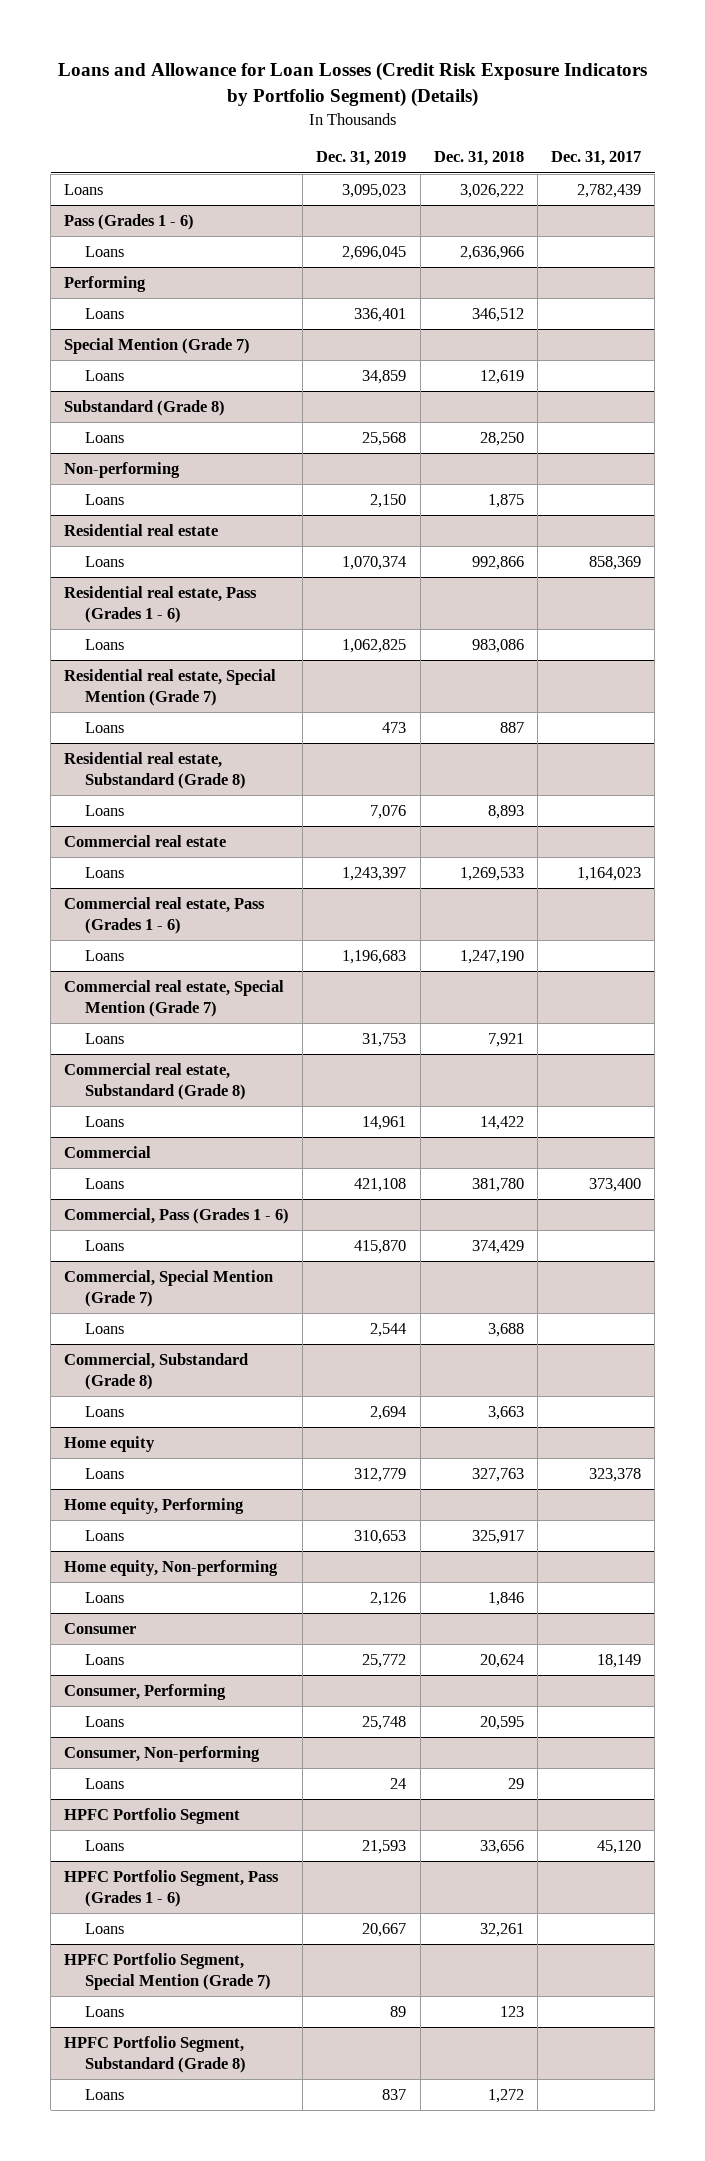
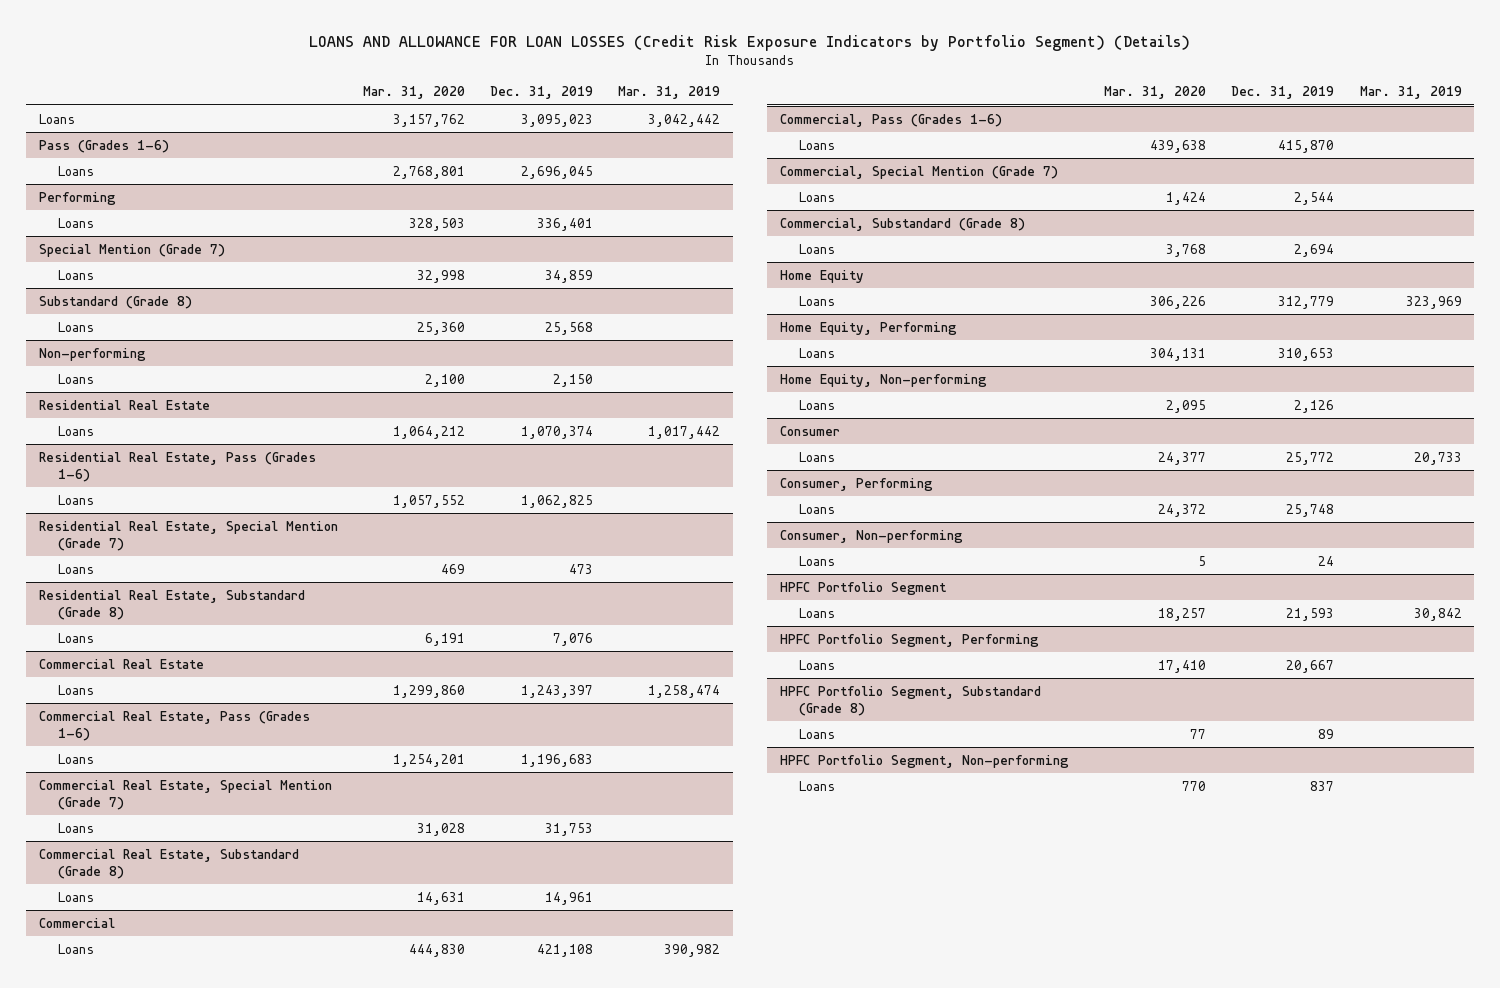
[57,62,647,108] Loans and Allowance for Loan Losses (Credit Risk Exposure Indicators by Portfolio Segment) (Details) -> [309,35,1191,52] LOANS AND ALLOWANCE FOR LOAN LOSSES (Credit Risk Exposure Indicators by Portfolio Segment) (Details)
[433,151,524,167] Dec. 31, 2018 -> none
[550,151,641,167] Dec. 31, 2017 -> none
none -> [362,86,465,100] Mar. 31, 2020
none -> [618,86,721,100] Mar. 31, 2019
[64,213,195,230] Pass (Grades 1 - 6) -> [38,139,169,153] Pass (Grades 1-6)
[64,523,219,536] Residential real estate -> [38,399,210,410] Residential Real Estate
[64,585,258,623] Residential real estate, Pass (Grades 1 - 6) -> [38,451,316,483] Residential Real Estate, Pass (Grades 1-6)
[64,668,277,706] Residential real estate, Special Mention (Grade 7) -> [38,520,338,552] Residential Real Estate, Special Mention (Grade 7)
[64,751,247,789] Residential real estate, Substandard (Grade 8) -> [38,589,305,621] Residential Real Estate, Substandard (Grade 8)
[64,834,227,847] Commercial real estate -> [38,658,204,669] Commercial Real Estate
[64,896,266,934] Commercial real estate, Pass (Grades 1 - 6) -> [38,710,310,742] Commercial Real Estate, Pass (Grades 1-6)
[64,979,285,1017] Commercial real estate, Special Mention (Grade 7) -> [38,779,332,811] Commercial Real Estate, Special Mention (Grade 7)
[64,1062,247,1100] Commercial real estate, Substandard (Grade 8) -> [38,848,299,880] Commercial Real Estate, Substandard (Grade 8)
[64,1207,290,1224] Commercial, Pass (Grades 1 - 6) -> [779,113,1002,127] Commercial, Pass (Grades 1-6)
[64,1435,156,1452] Home equity -> [779,269,864,283] Home Equity
[64,1497,245,1514] Home equity, Performing -> [779,321,957,335] Home Equity, Performing
[64,1559,279,1576] Home equity, Non-performing -> [779,373,987,387] Home Equity, Non-performing
[64,1869,280,1907] HPFC Portfolio Segment, Pass (Grades 1 - 6) -> none
none -> [779,633,1039,647] HPFC Portfolio Segment, Performing
[64,1952,272,1990] HPFC Portfolio Segment, Special Mention (Grade 7) -> none
[85,2005,125,2017] Loans -> none
none -> [799,728,836,739] Loans
none -> [779,754,1069,768] HPFC Portfolio Segment, Non-performing

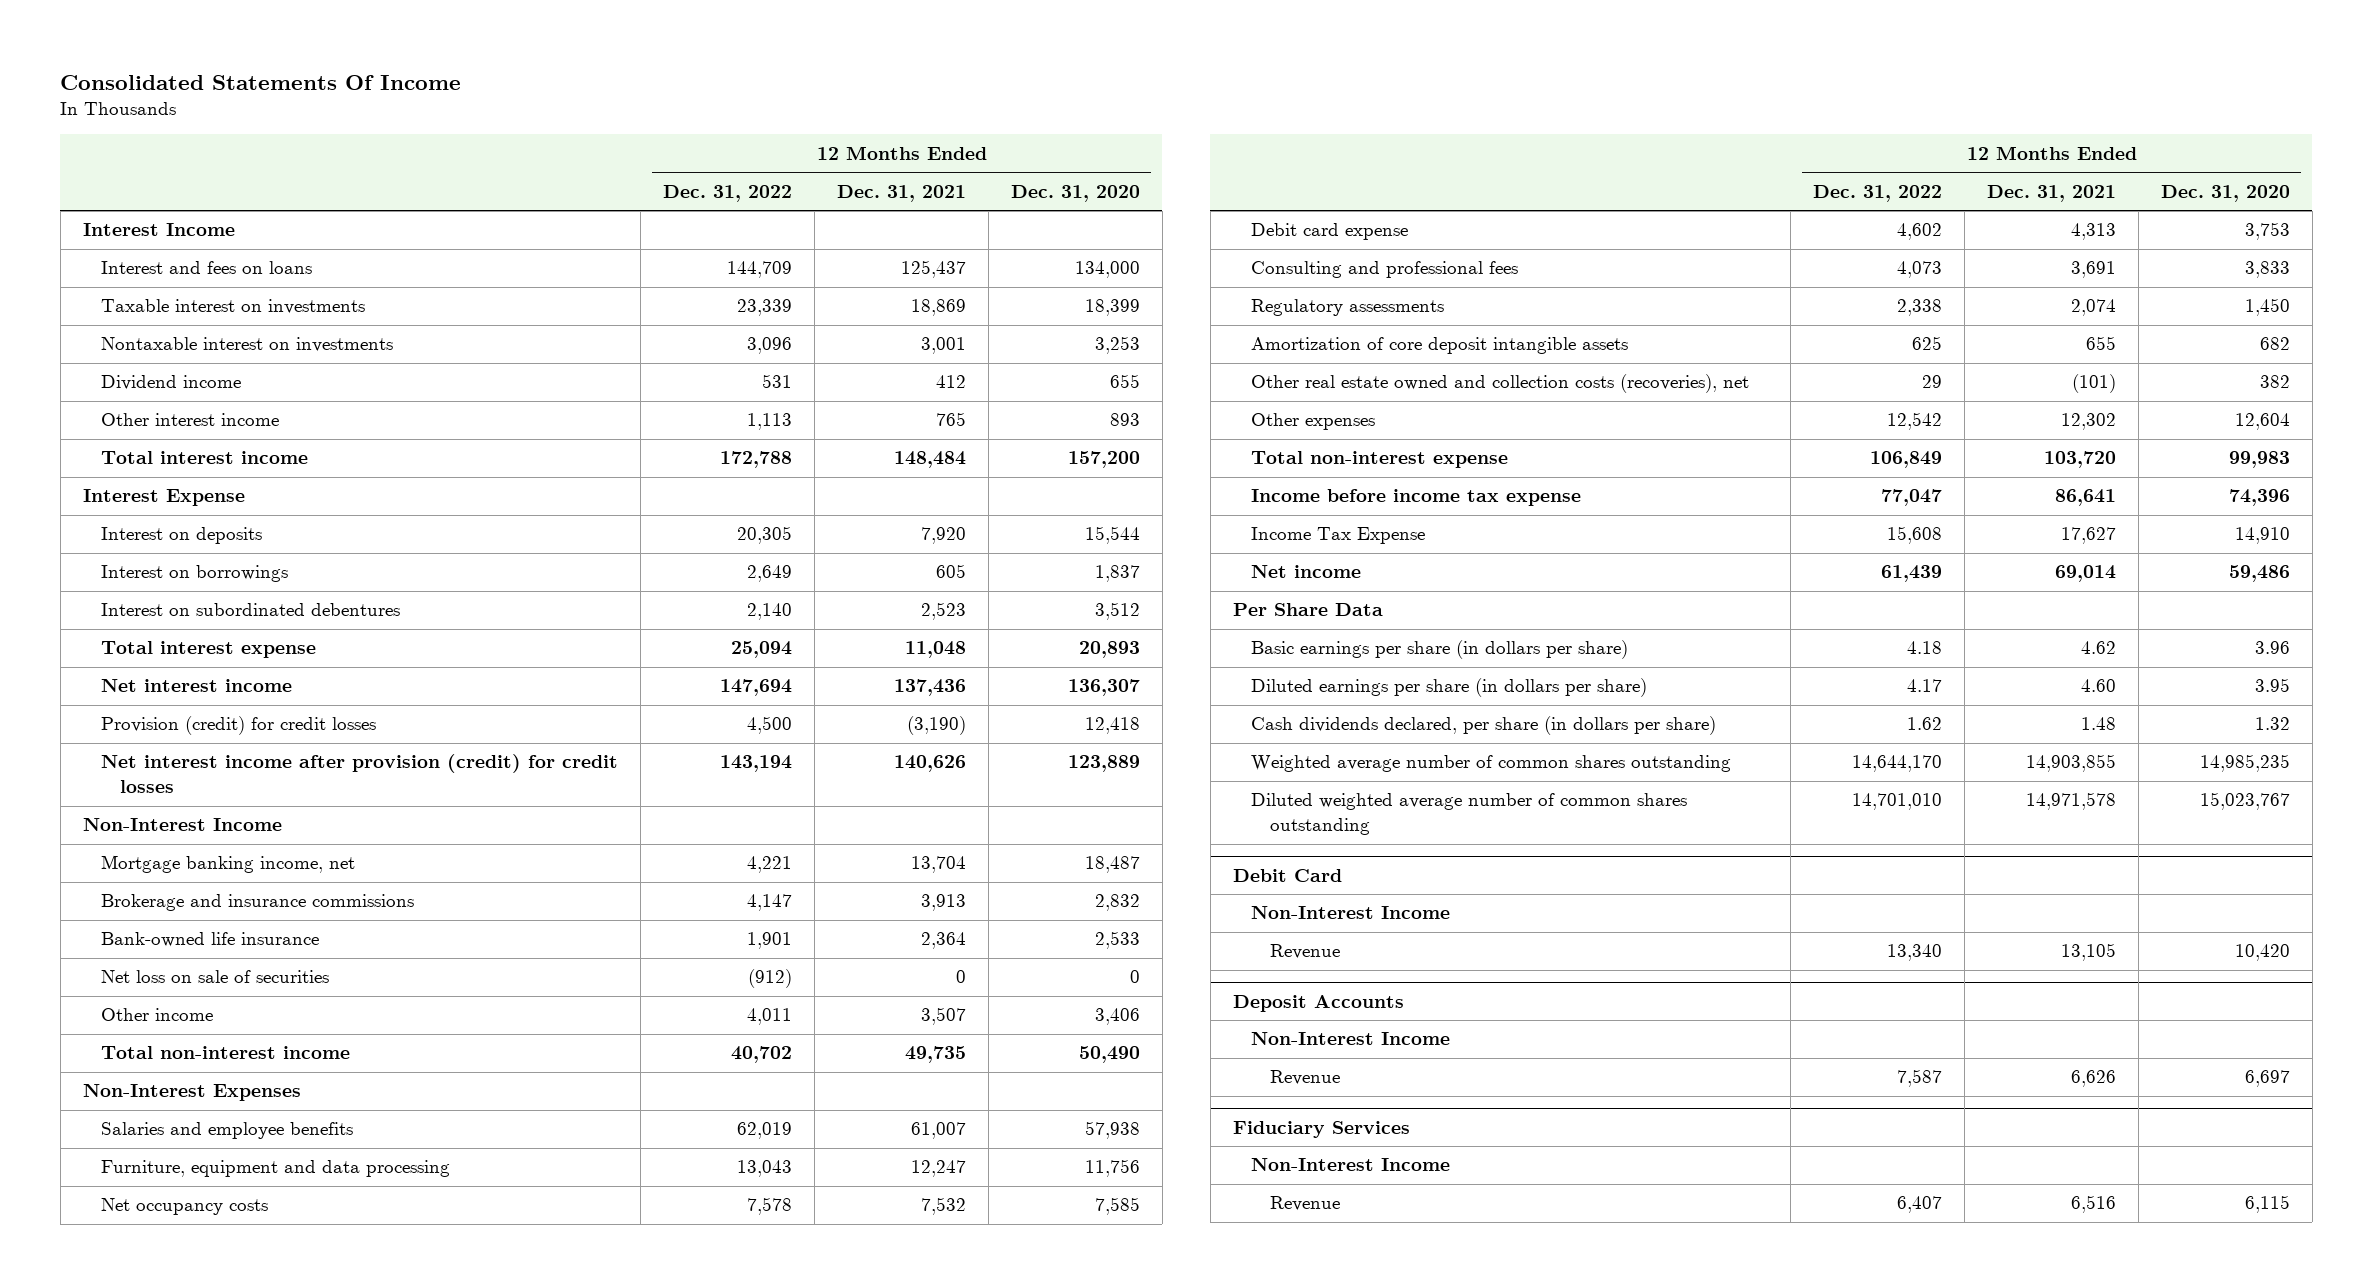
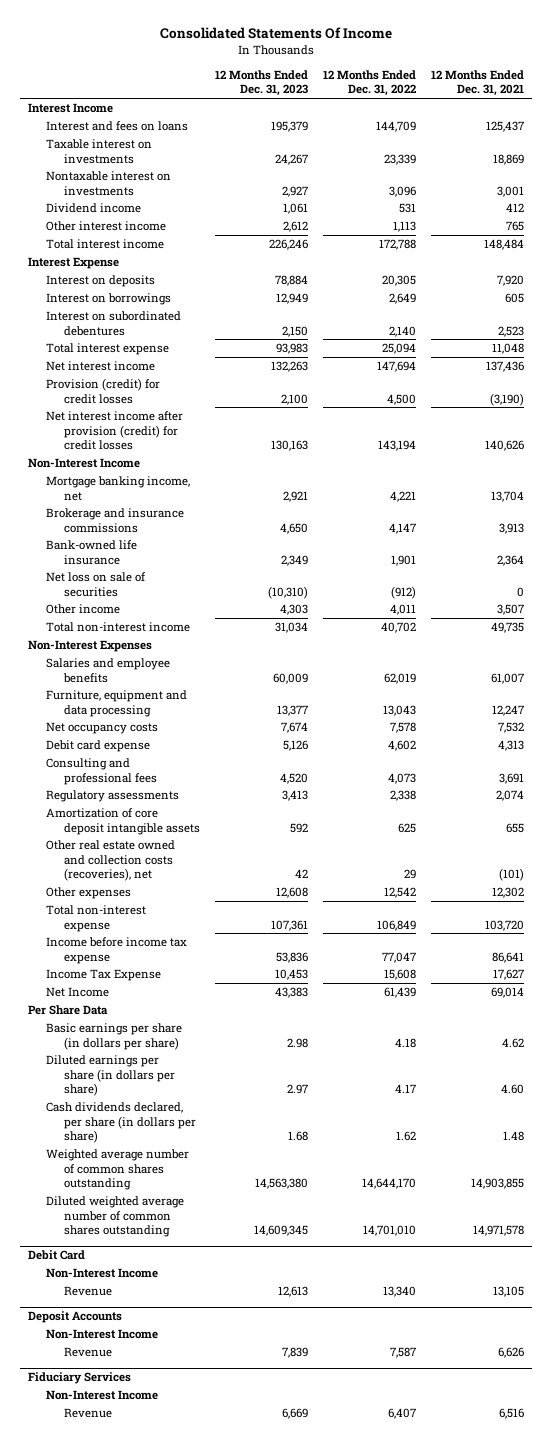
[1011,184,1141,202] Dec. 31, 2020 -> none
none -> [214,69,308,97] 12 Months Ended Dec. 31, 2023
[1251,565,1362,579] Net income -> [45,987,109,998] Net Income

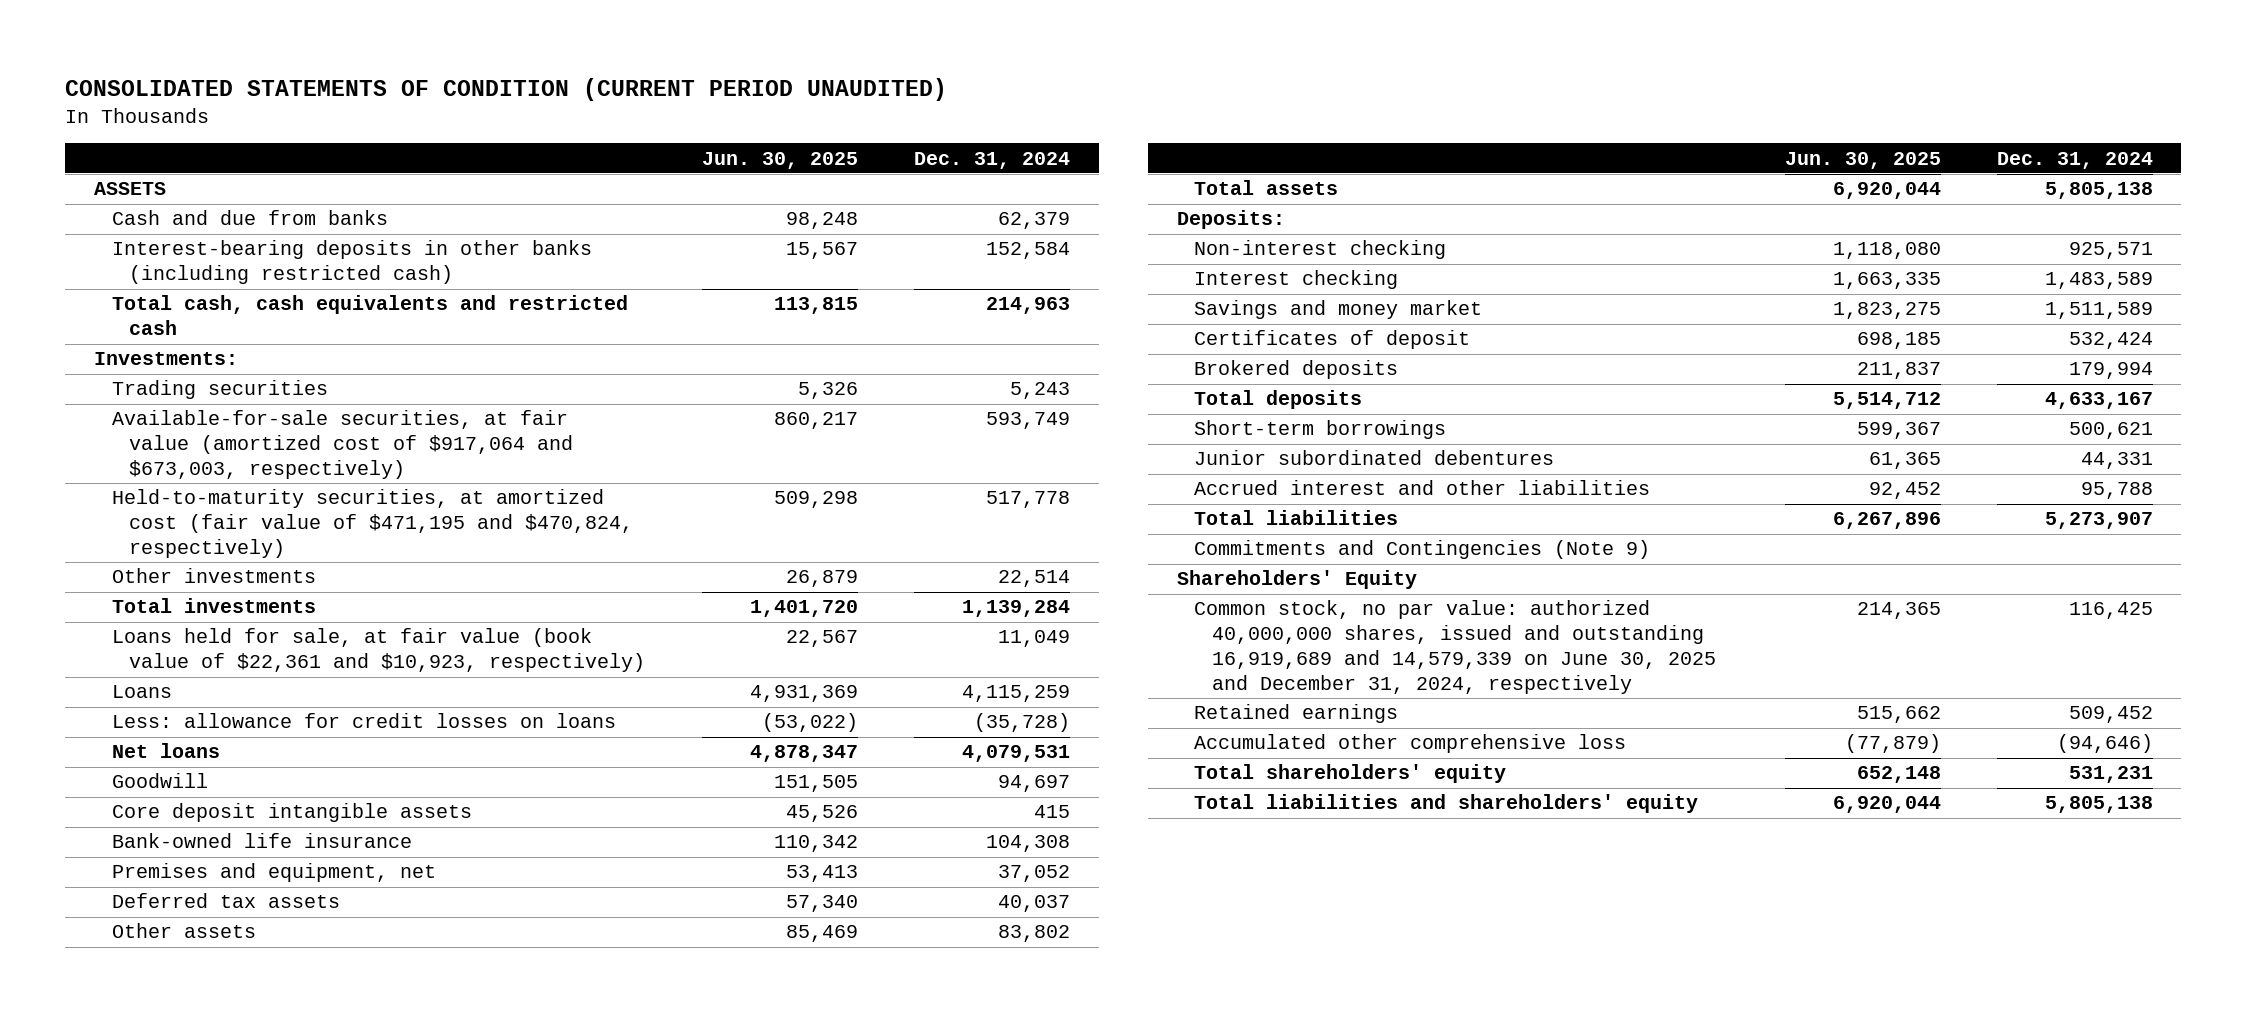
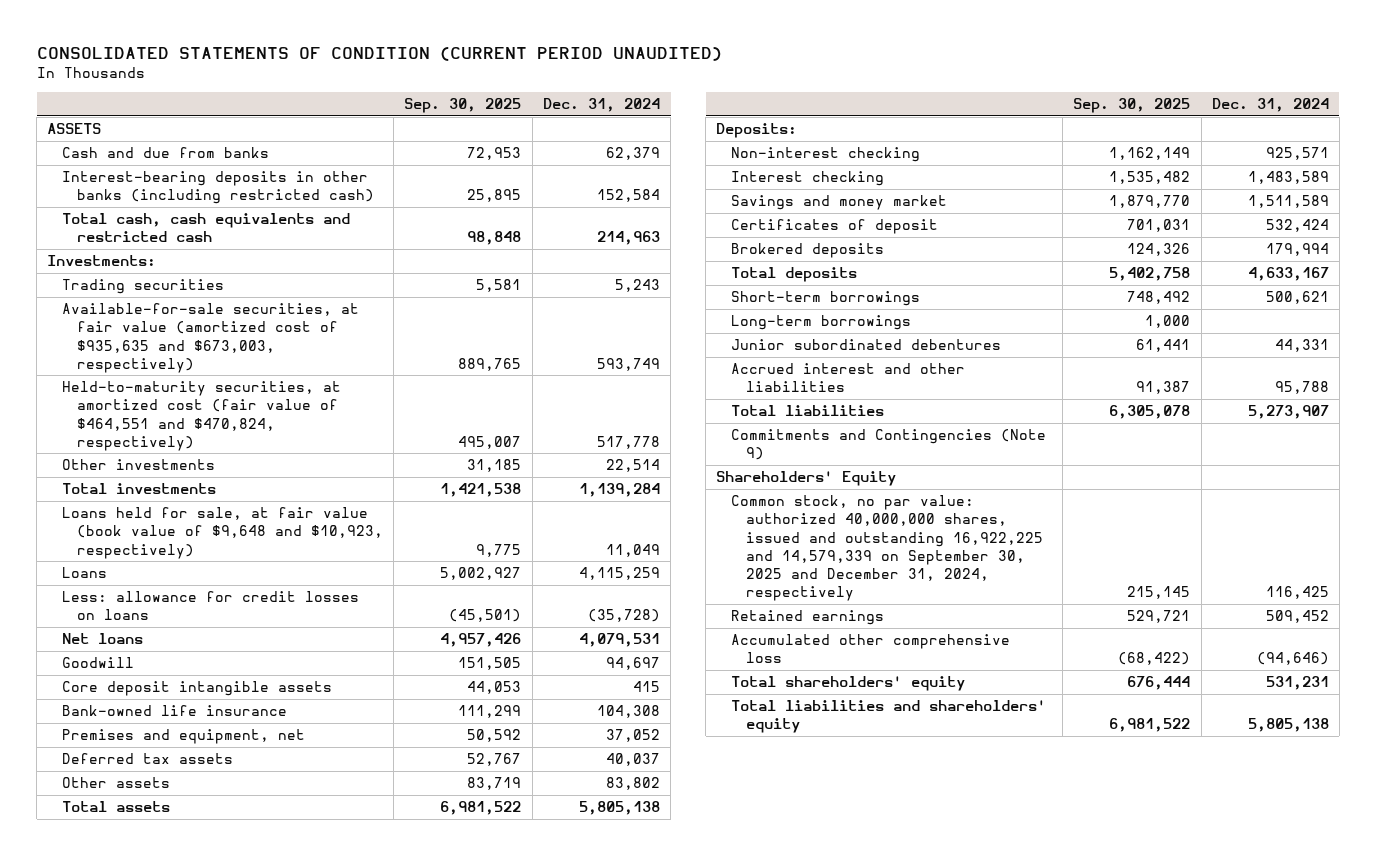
[701,151,858,169] Jun. 30, 2025 -> none
none -> [404,97,522,113] Sep. 30, 2025
[111,410,574,479] Available-for-sale securities, at fair value (amortized cost of $917,064 and $673,003, respectively) -> [62,303,360,373] Available-for-sale securities, at fair value (amortized cost of $935,635 and $673,003, respectively)
[111,489,634,558] Held-to-maturity securities, at amortized cost (fair value of $471,195 and $470,824, respectively) -> [62,381,342,451] Held-to-maturity securities, at amortized cost (fair value of $464,551 and $470,824, respectively)
[111,628,646,673] Loans held for sale, at fair value (book value of $22,361 and $10,923, respectively) -> [62,507,384,559] Loans held for sale, at fair value (book value of $9,648 and $10,923, respectively)
none -> [731,315,912,331] Long-term borrowings
[1194,600,1717,694] Common stock, no par value: authorized 40,000,000 shares, issued and outstanding 16,919,689 and 14,579,339 on June 30, 2025 and December 31, 2024, respectively -> [731,495,1043,602] Common stock, no par value: authorized 40,000,000 shares, issued and outstanding 16,922,225 and 14,579,339 on September 30, 2025 and December 31, 2024, respectively

